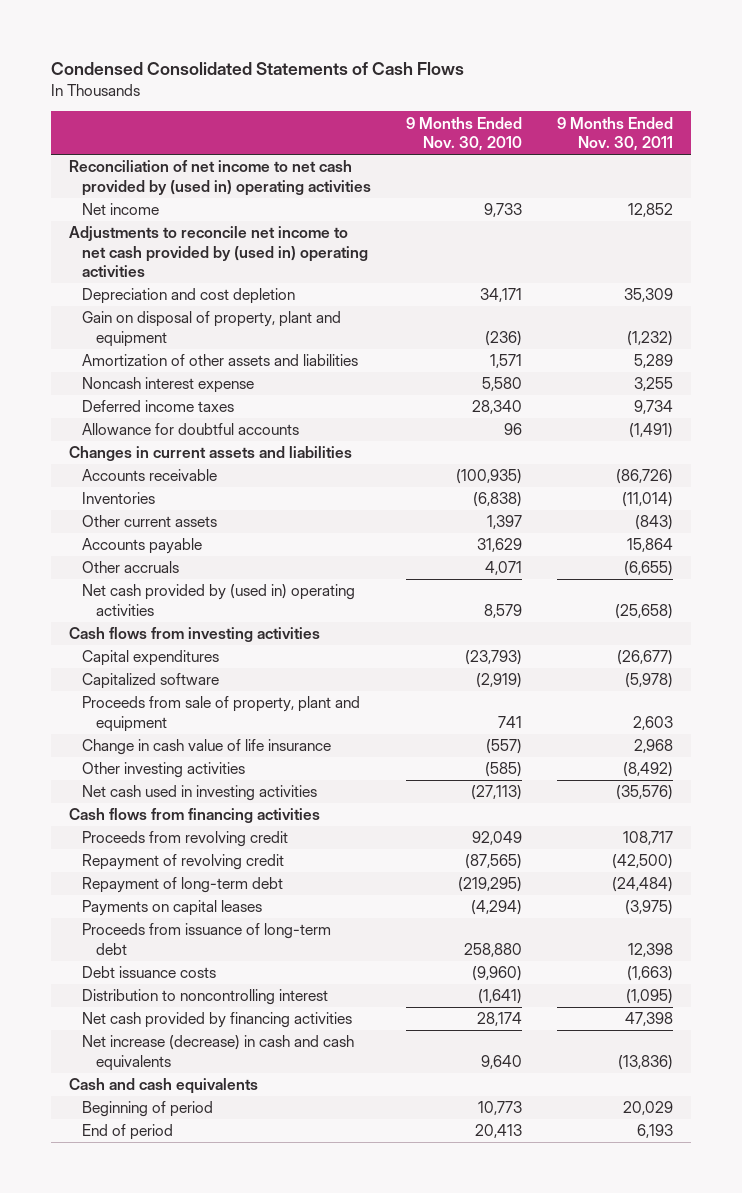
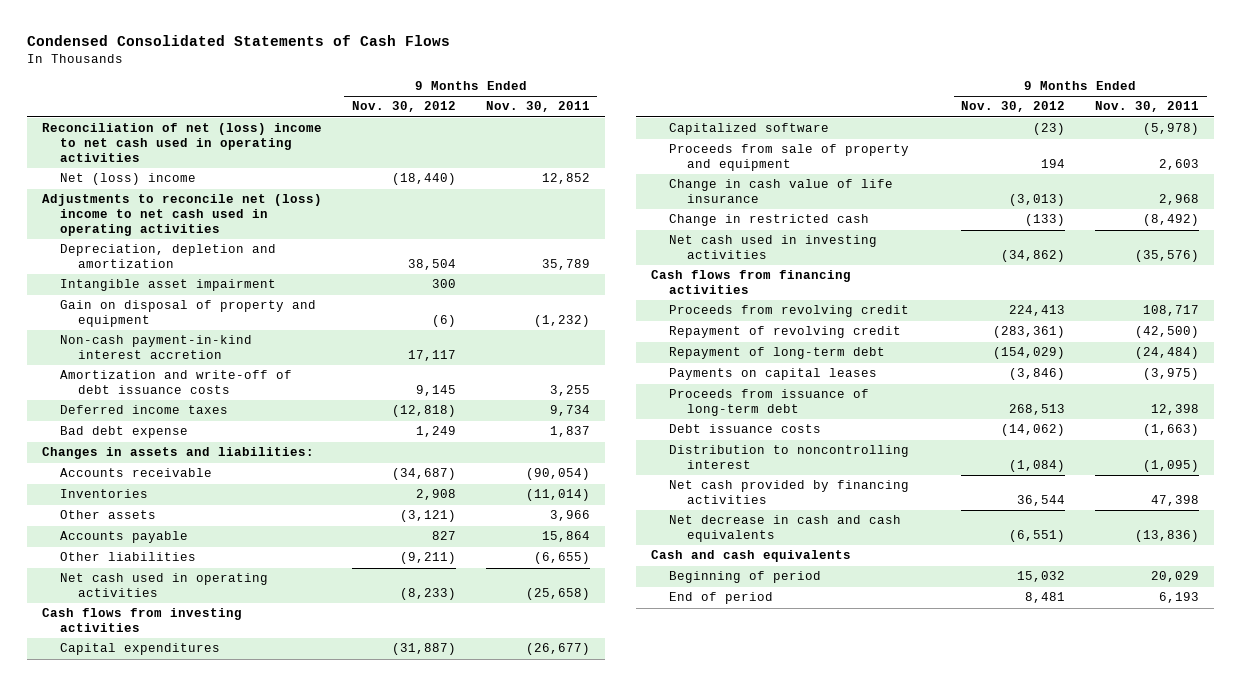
[406,116,523,152] 9 Months Ended Nov. 30, 2010 -> none
none -> [351,101,456,113] Nov. 30, 2012
[82,354,359,367] Amortization of other assets and liabilities -> none
[68,160,372,196] Reconciliation of net income to net cash provided by (used in) operating activities -> [41,123,322,162] Reconciliation of net (loss) income to net cash used in operating activities
[82,203,160,216] Net income -> [59,173,196,186] Net (loss) income
[68,226,369,278] Adjustments to reconcile net income to net cash provided by (used in) operating activities -> [41,194,322,236] Adjustments to reconcile net (loss) income to net cash used in operating activities
[82,288,296,305] Depreciation and cost depletion -> [59,244,276,269] Depreciation, depletion and amortization
[624,288,674,303] 35,309 -> [541,259,590,271] 35,789
none -> [59,279,276,292] Intangible asset impairment
[82,311,342,347] Gain on disposal of property, plant and equipment -> [59,300,316,328] Gain on disposal of property and equipment
none -> [59,335,252,360] Non-cash payment-in-kind interest accretion
[82,377,255,394] Noncash interest expense -> [59,370,292,395] Amortization and write-off of debt issuance costs
[82,423,300,436] Allowance for doubtful accounts -> none
none -> [59,426,188,439] Bad debt expense
[68,446,352,462] Changes in current assets and liabilities -> [41,447,314,460] Changes in assets and liabilities:
[616,469,674,485] (86,726) -> [525,468,590,481] (90,054)
[82,515,218,528] Other current assets -> [59,510,156,520] Other assets
[635,515,674,531] (843) -> [549,510,590,522] 3,966
[82,561,180,574] Other accruals -> [59,552,196,562] Other liabilities
[82,584,356,616] Net cash provided by (used in) operating activities -> [59,573,268,598] Net cash used in operating activities
[82,696,361,732] Proceeds from sale of property, plant and equipment -> [669,144,910,172] Proceeds from sale of property and equipment
[82,762,246,779] Other investing activities -> [669,214,870,227] Change in restricted cash
[82,1035,355,1071] Net increase (decrease) in cash and cash equivalents -> [669,515,902,543] Net decrease in cash and cash equivalents

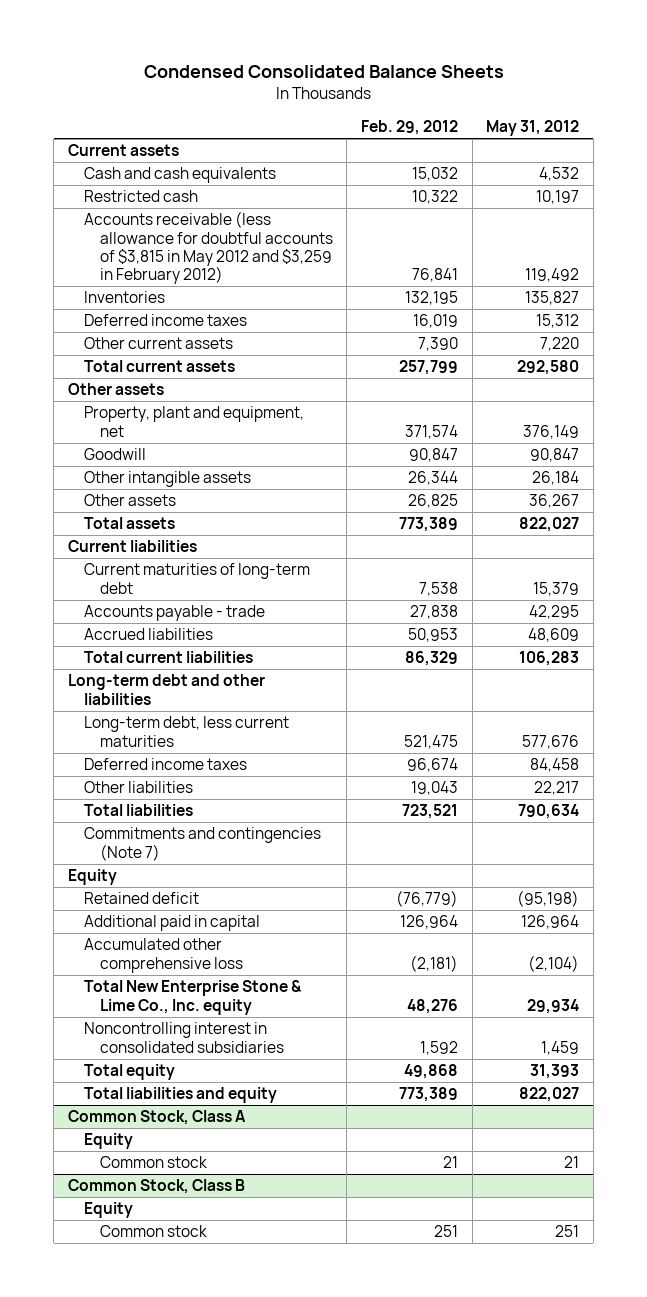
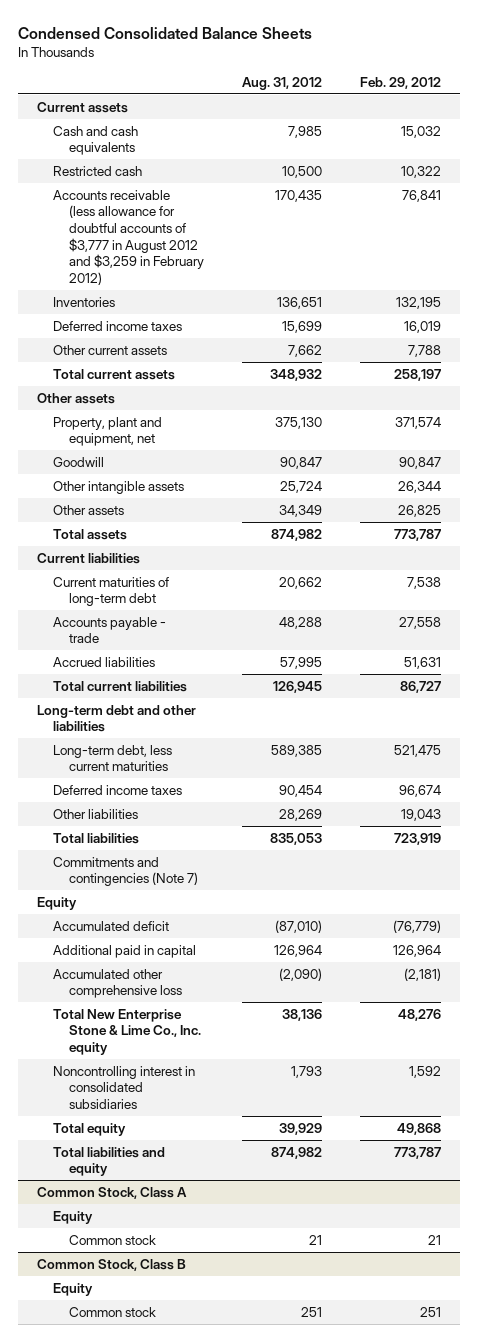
[486,120,580,137] May 31, 2012 -> none
none -> [242,76,323,90] Aug. 31, 2012
[83,211,333,285] Accounts receivable (less allowance for doubtful accounts of $3,815 in May 2012 and $3,259 in February 2012) -> [52,189,205,285] Accounts receivable (less allowance for doubtful accounts of $3,777 in August 2012 and $3,259 in February 2012)
[417,337,458,352] 7,390 -> [408,344,442,357] 7,788
[398,360,458,376] 257,799 -> [394,368,442,381] 258,197
[398,517,458,533] 773,389 -> [394,528,442,541] 773,787
[409,605,458,620] 27,838 -> [399,616,442,629] 27,558
[407,628,458,643] 50,953 -> [404,656,442,669] 51,631
[404,651,458,667] 86,329 -> [400,680,442,693] 86,727
[401,804,458,820] 723,521 -> [394,832,442,845] 723,919
[83,892,199,905] Retained deficit -> [52,920,169,931] Accumulated deficit
[398,1087,458,1103] 773,389 -> [394,1146,442,1159] 773,787

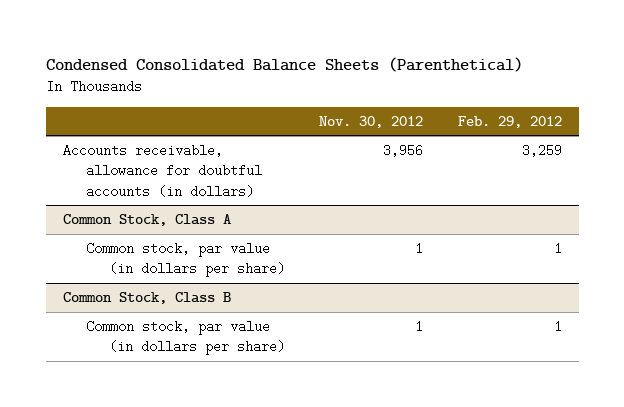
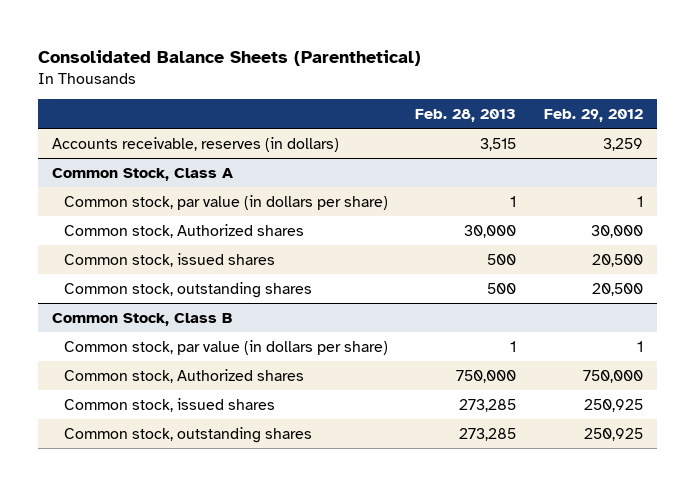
[45,56,523,72] Condensed Consolidated Balance Sheets (Parenthetical) -> [38,49,422,66] Consolidated Balance Sheets (Parenthetical)
[319,115,424,128] Nov. 30, 2012 -> none
none -> [415,109,517,123] Feb. 28, 2013
[62,144,262,198] Accounts receivable, allowance for doubtful accounts (in dollars) -> [52,136,340,152] Accounts receivable, reserves (in dollars)
none -> [63,223,304,238] Common stock, Authorized shares
none -> [63,252,275,267] Common stock, issued shares
none -> [63,281,312,298] Common stock, outstanding shares
none -> [63,368,304,383] Common stock, Authorized shares
none -> [63,397,275,412] Common stock, issued shares
none -> [63,426,312,443] Common stock, outstanding shares

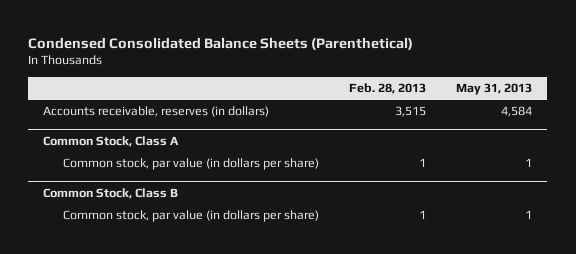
[38,49,422,66] Consolidated Balance Sheets (Parenthetical) -> [28,36,414,50] Condensed Consolidated Balance Sheets (Parenthetical)
[543,109,643,123] Feb. 29, 2012 -> none
none -> [456,83,533,96] May 31, 2013
[63,223,304,238] Common stock, Authorized shares -> none
[63,252,275,267] Common stock, issued shares -> none
[63,281,312,298] Common stock, outstanding shares -> none
[63,368,304,383] Common stock, Authorized shares -> none
[63,397,275,412] Common stock, issued shares -> none
[63,426,312,443] Common stock, outstanding shares -> none

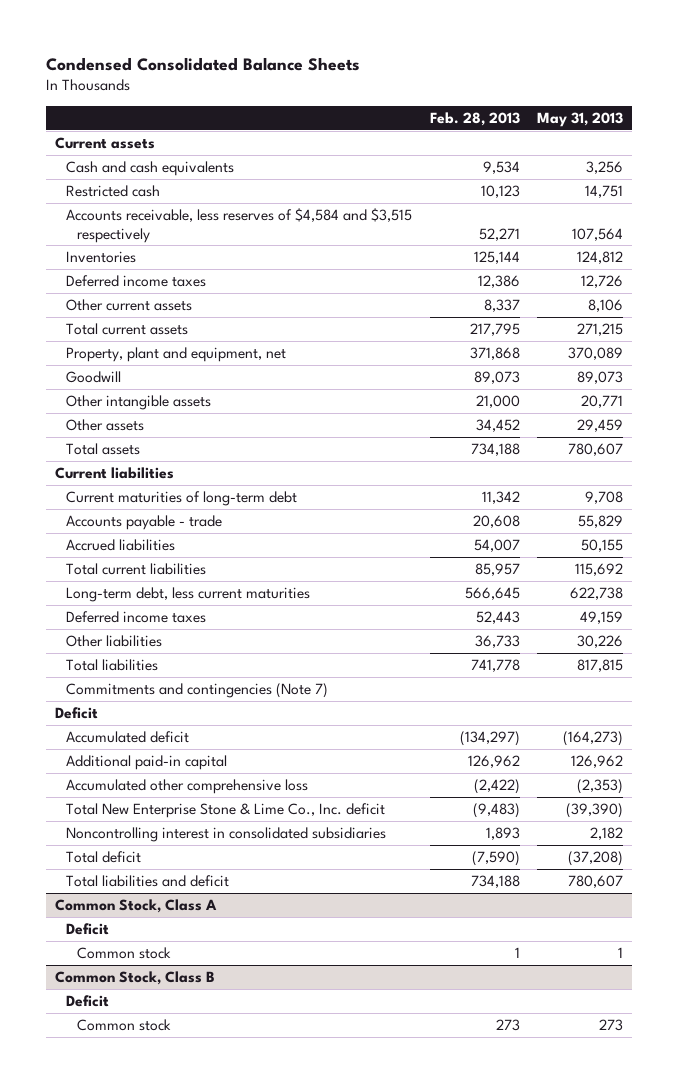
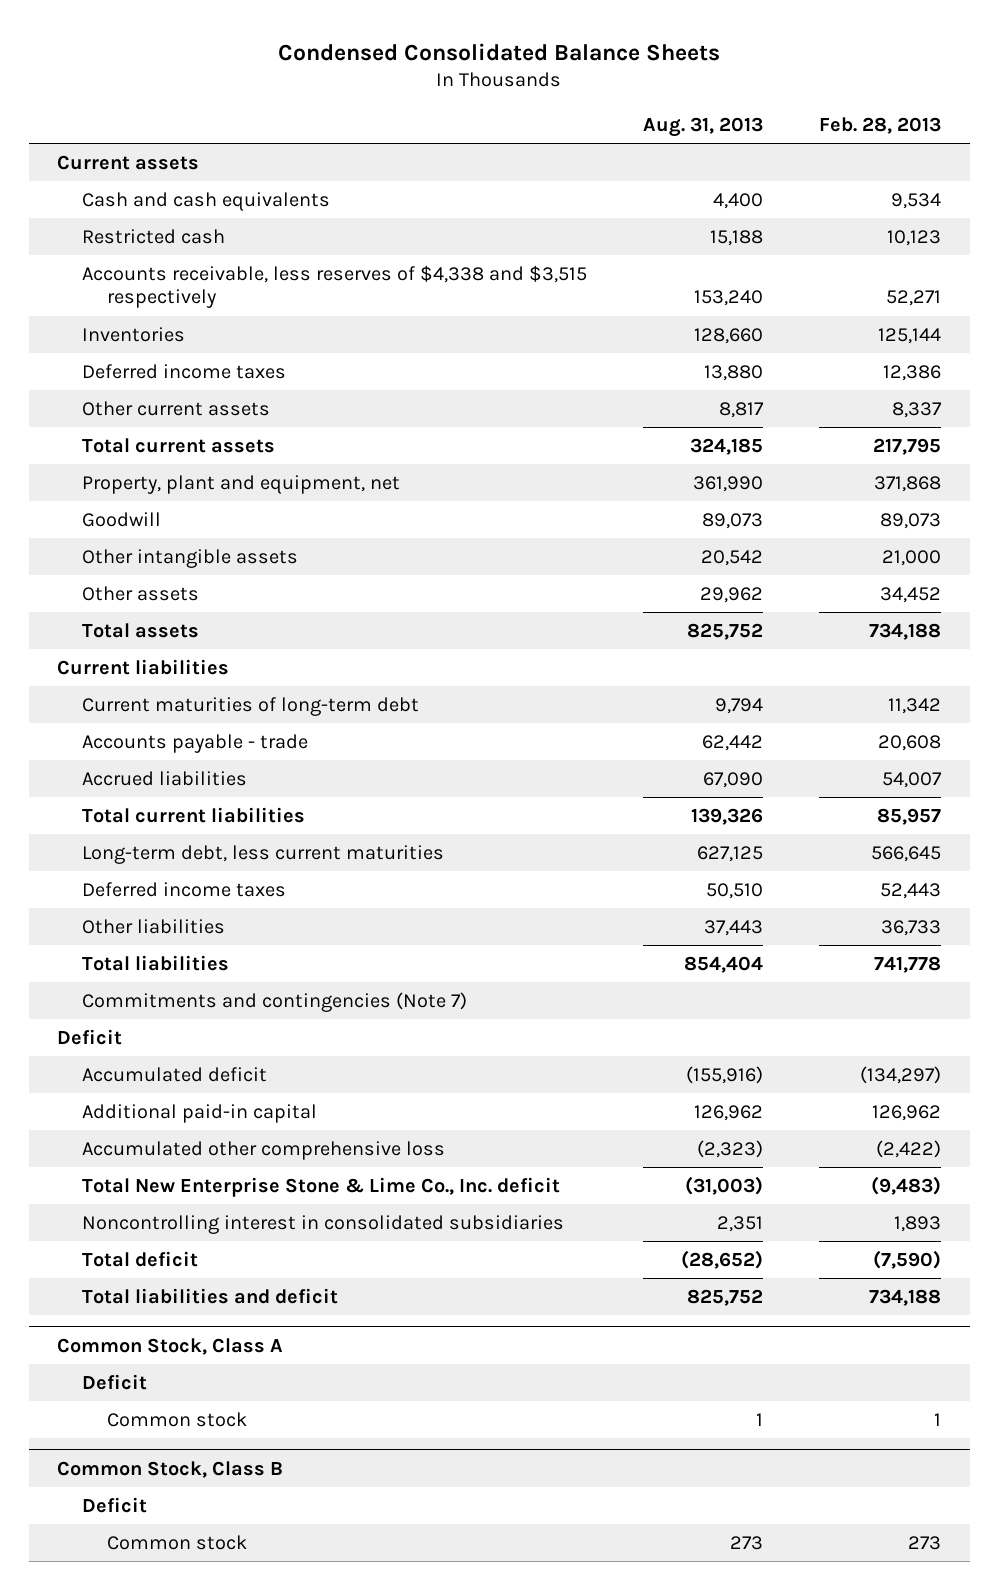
[537,111,624,127] May 31, 2013 -> none
none -> [643,117,764,138] Aug. 31, 2013
[66,208,413,243] Accounts receivable, less reserves of $4,584 and $3,515 respectively -> [82,264,588,309] Accounts receivable, less reserves of $4,338 and $3,515 respectively

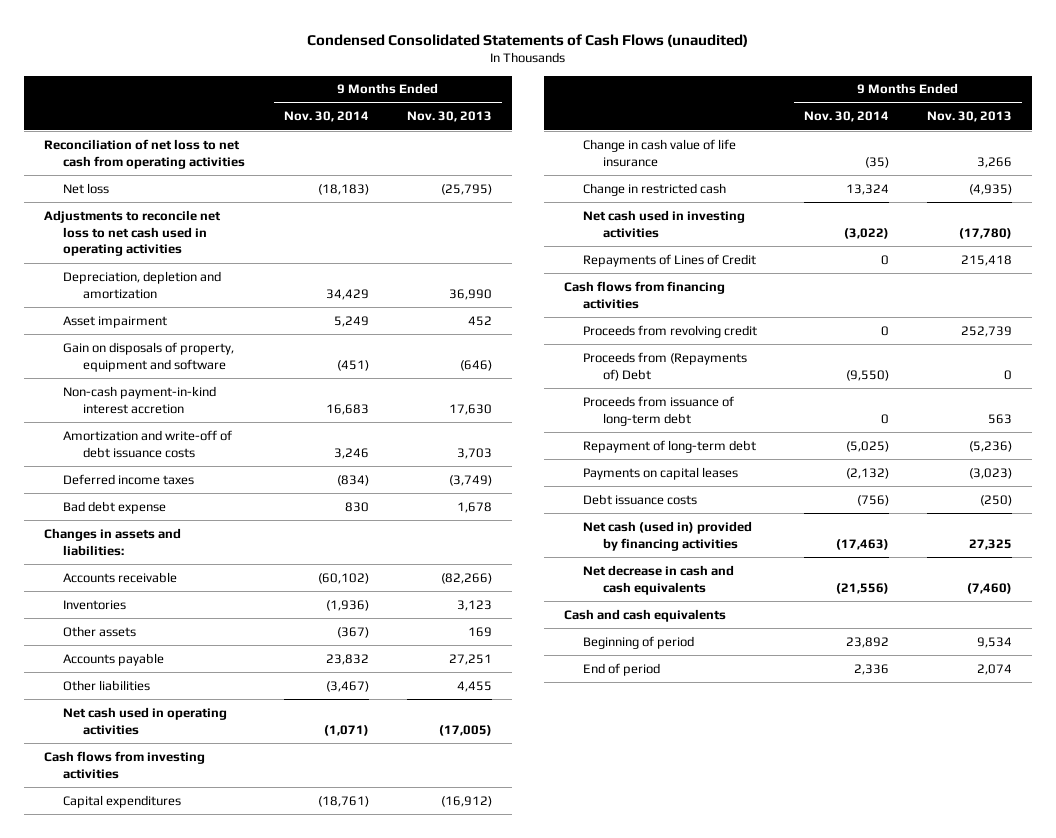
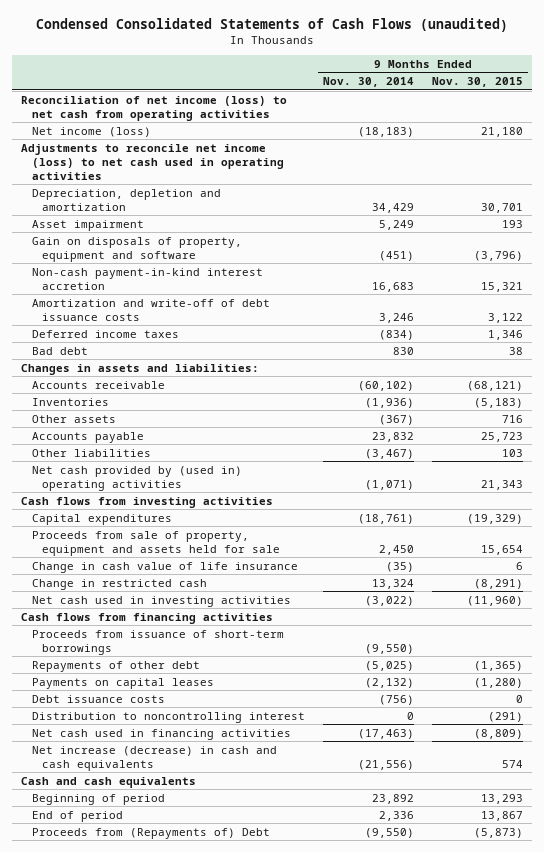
[407,111,493,123] Nov. 30, 2013 -> none
none -> [431,77,523,88] Nov. 30, 2015
[43,138,246,169] Reconciliation of net loss to net cash from operating activities -> [20,95,287,121] Reconciliation of net income (loss) to net cash from operating activities
[63,182,110,194] Net loss -> [31,126,151,137] Net income (loss)
[43,209,221,257] Adjustments to reconcile net loss to net cash used in operating activities -> [20,143,284,180] Adjustments to reconcile net income (loss) to net cash used in operating activities
[63,500,167,514] Bad debt expense -> [31,346,88,355] Bad debt
[63,706,228,735] Net cash used in operating activities -> [31,465,242,491] Net cash provided by (used in) operating activities
none -> [31,530,281,556] Proceeds from sale of property, equipment and assets held for sale
[583,253,757,267] Repayments of Lines of Credit -> none
[583,395,735,426] Proceeds from issuance of long-term debt -> none
[583,324,758,338] Proceeds from revolving credit -> [31,629,284,655] Proceeds from issuance of short-term borrowings
[880,325,889,336] 0 -> [364,643,414,654] (9,550)
[583,439,757,453] Repayment of long-term debt -> [31,660,200,672] Repayments of other debt
none -> [31,711,305,723] Distribution to noncontrolling interest
[583,520,753,551] Net cash (used in) provided by financing activities -> [31,728,291,740] Net cash used in financing activities
[583,564,735,595] Net decrease in cash and cash equivalents -> [31,745,277,771] Net increase (decrease) in cash and cash equivalents
[583,351,748,381] Proceeds from (Repayments of) Debt -> [31,827,270,839] Proceeds from (Repayments of) Debt

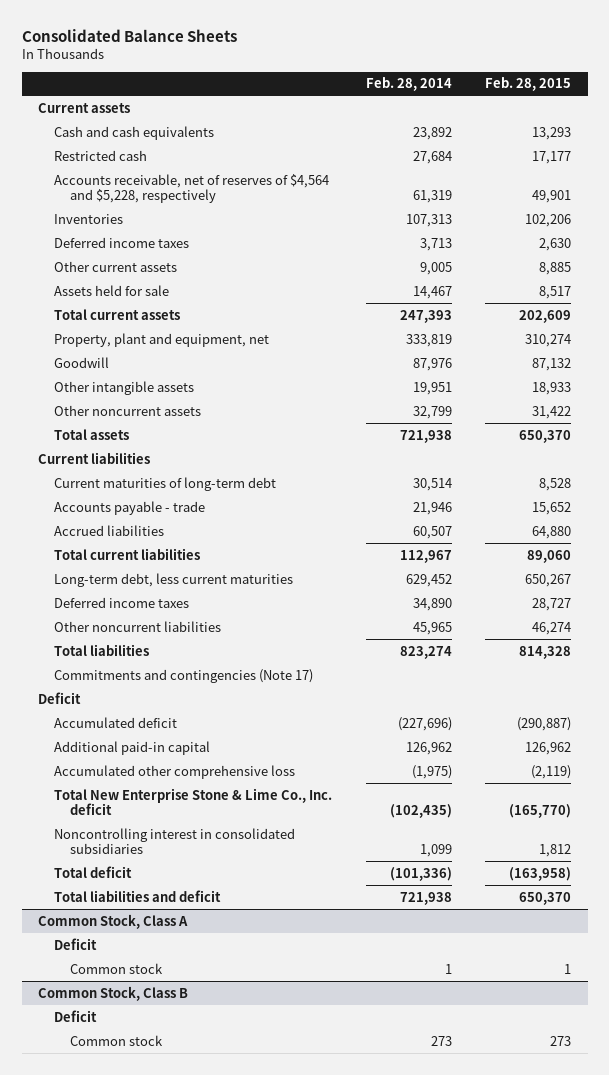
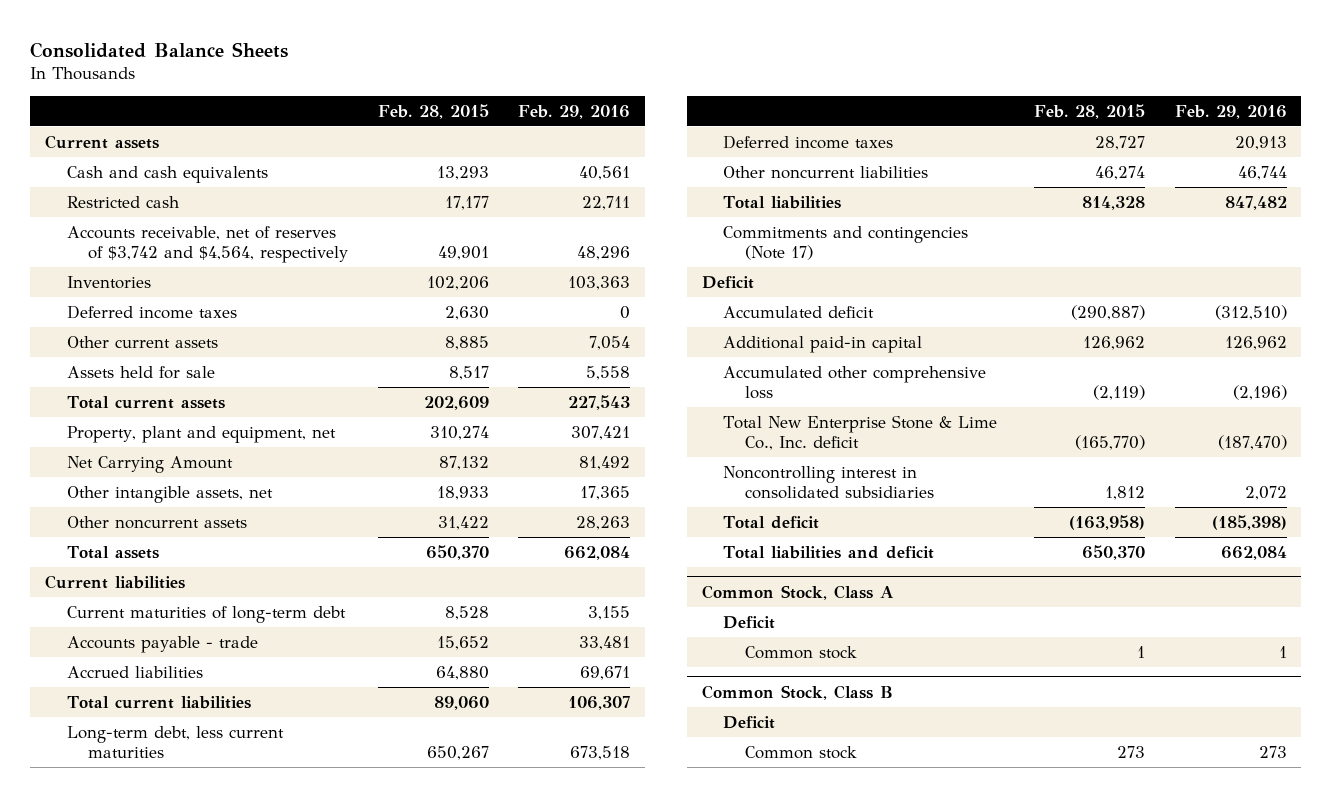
[365,77,452,92] Feb. 28, 2014 -> none
none -> [518,104,631,119] Feb. 29, 2016
[54,173,330,204] Accounts receivable, net of reserves of $4,564 and $5,228, respectively -> [66,225,349,263] Accounts receivable, net of reserves of $3,742 and $4,564, respectively
[54,356,110,368] Goodwill -> [66,455,233,473] Net Carrying Amount
[54,380,195,395] Other intangible assets -> [66,485,273,503] Other intangible assets, net

